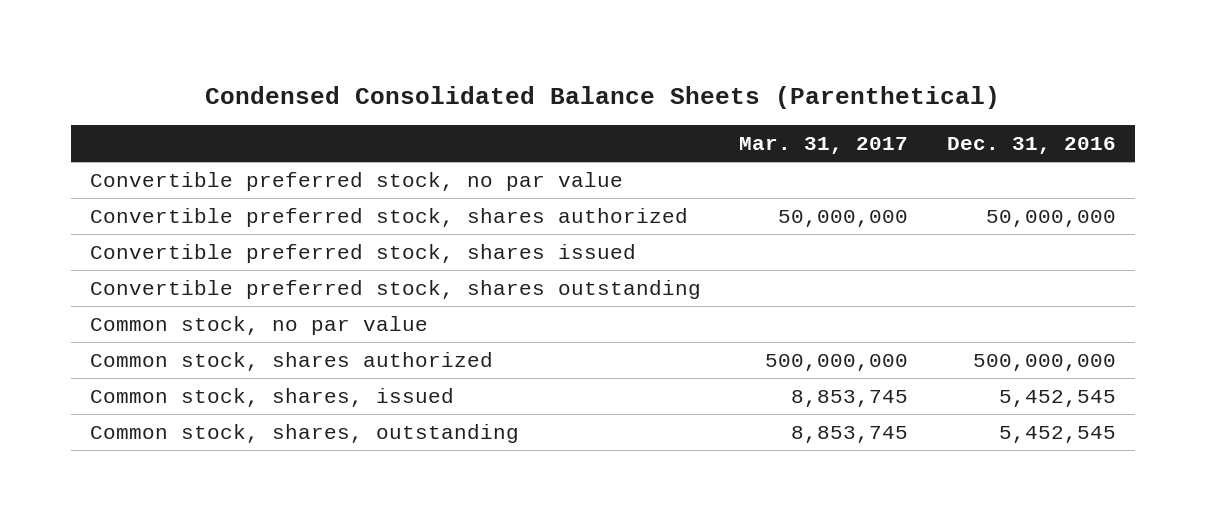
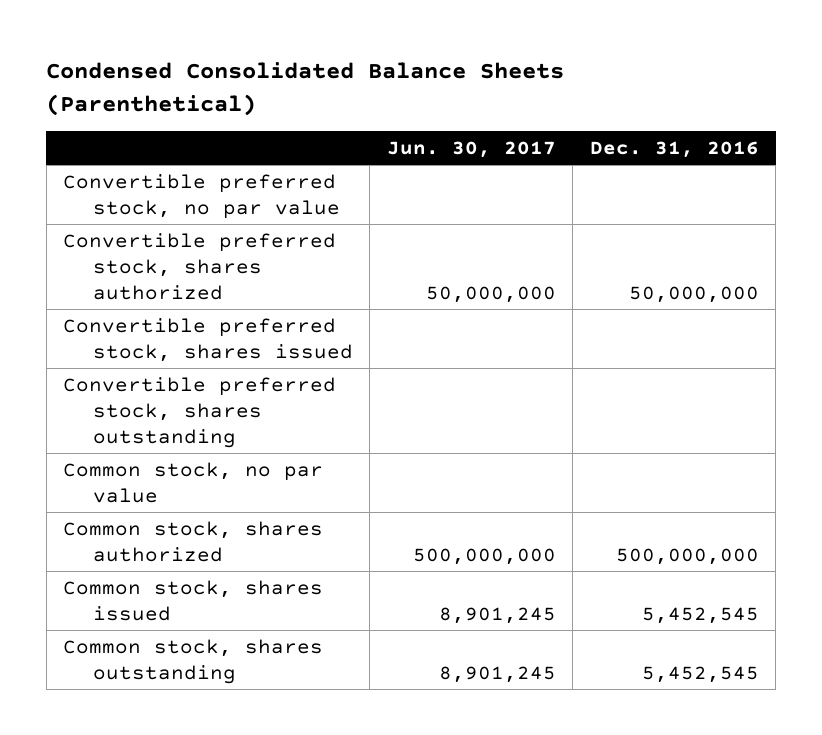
[739,137,909,155] Mar. 31, 2017 -> none
none -> [386,140,556,158] Jun. 30, 2017
[90,388,455,408] Common stock, shares, issued -> [63,579,324,621] Common stock, shares issued
[90,424,520,444] Common stock, shares, outstanding -> [63,638,324,684] Common stock, shares outstanding

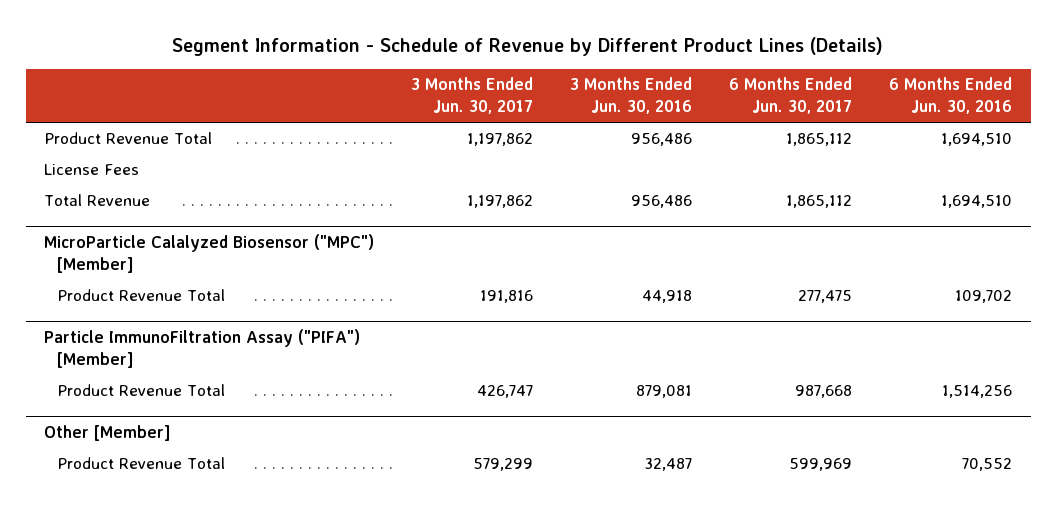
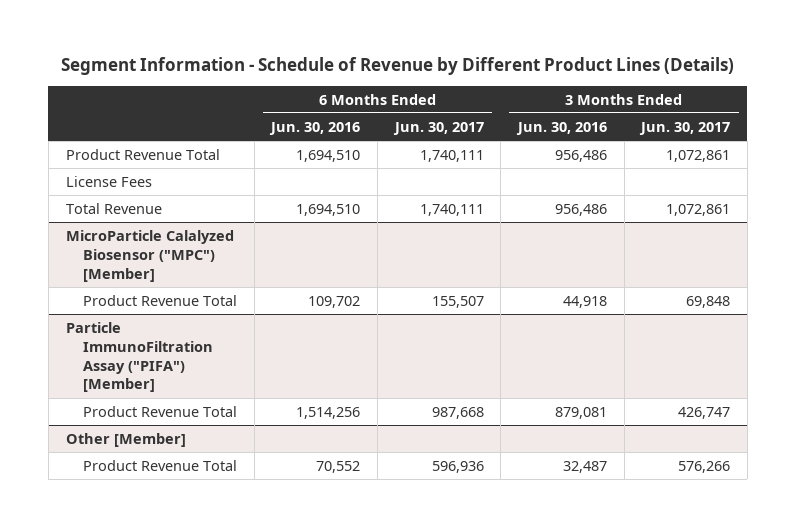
[467,133,534,147] 1,197,862 -> [666,149,731,162] 1,072,861
[786,133,853,147] 1,865,112 -> [419,149,484,162] 1,740,111
[467,195,534,209] 1,197,862 -> [666,203,731,216] 1,072,861
[786,195,853,209] 1,865,112 -> [419,203,484,216] 1,740,111
[480,290,534,304] 191,816 -> [686,295,731,308] 69,848
[798,290,853,304] 277,475 -> [431,295,484,308] 155,507
[473,458,534,472] 579,299 -> [678,460,731,473] 576,266
[789,458,853,472] 599,969 -> [431,460,484,473] 596,936

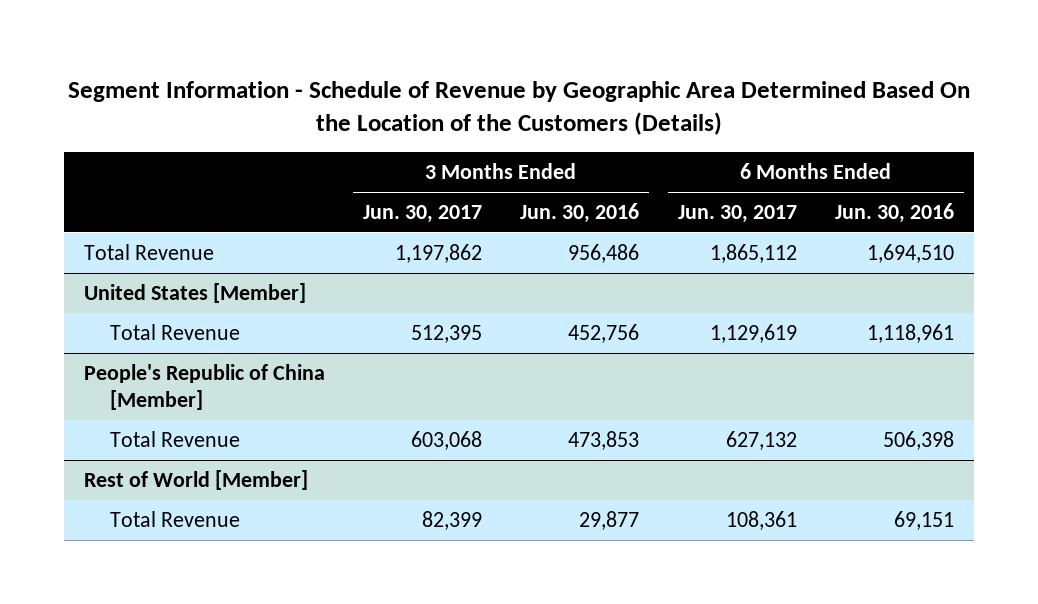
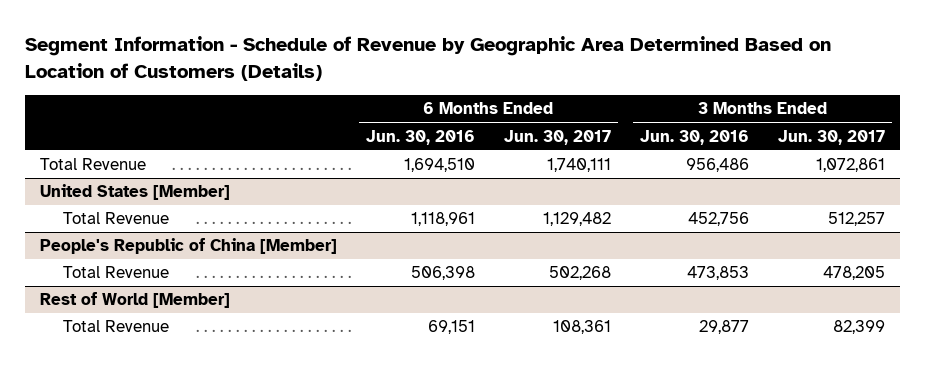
[67,80,970,135] Segment Information - Schedule of Revenue by Geographic Area Determined Based On the Location of the Customers (Details) -> [25,36,832,81] Segment Information - Schedule of Revenue by Geographic Area Determined Based on Location of Customers (Details)
[395,243,483,263] 1,197,862 -> [816,158,886,173] 1,072,861
[709,243,797,263] 1,865,112 -> [546,158,611,173] 1,740,111
[411,324,483,343] 512,395 -> [828,212,886,227] 512,257
[709,323,797,343] 1,129,619 -> [542,212,611,227] 1,129,482
[411,430,483,450] 603,068 -> [823,266,886,281] 478,205
[725,430,797,450] 627,132 -> [548,266,611,281] 502,268

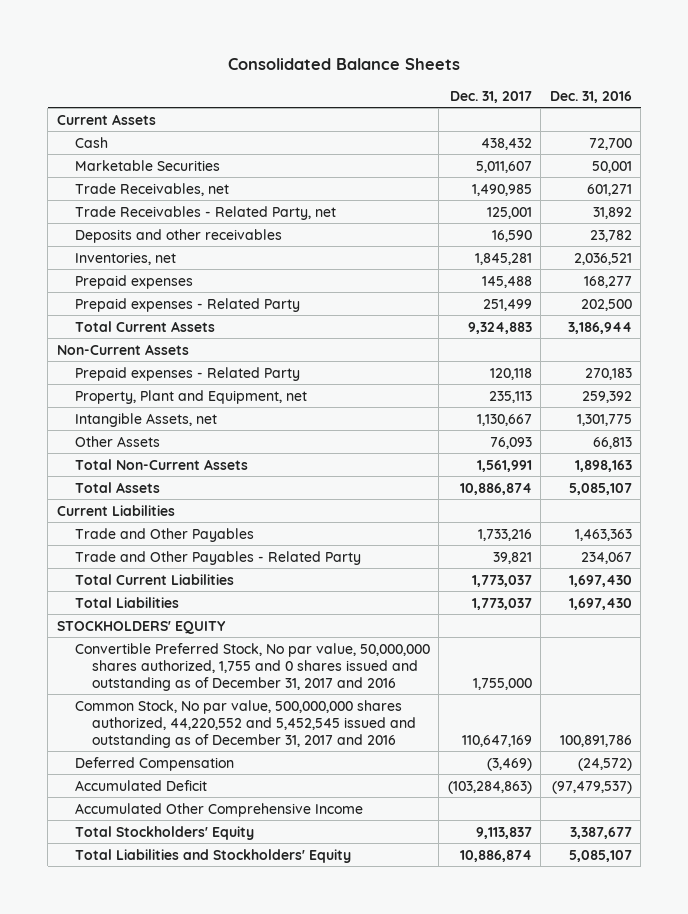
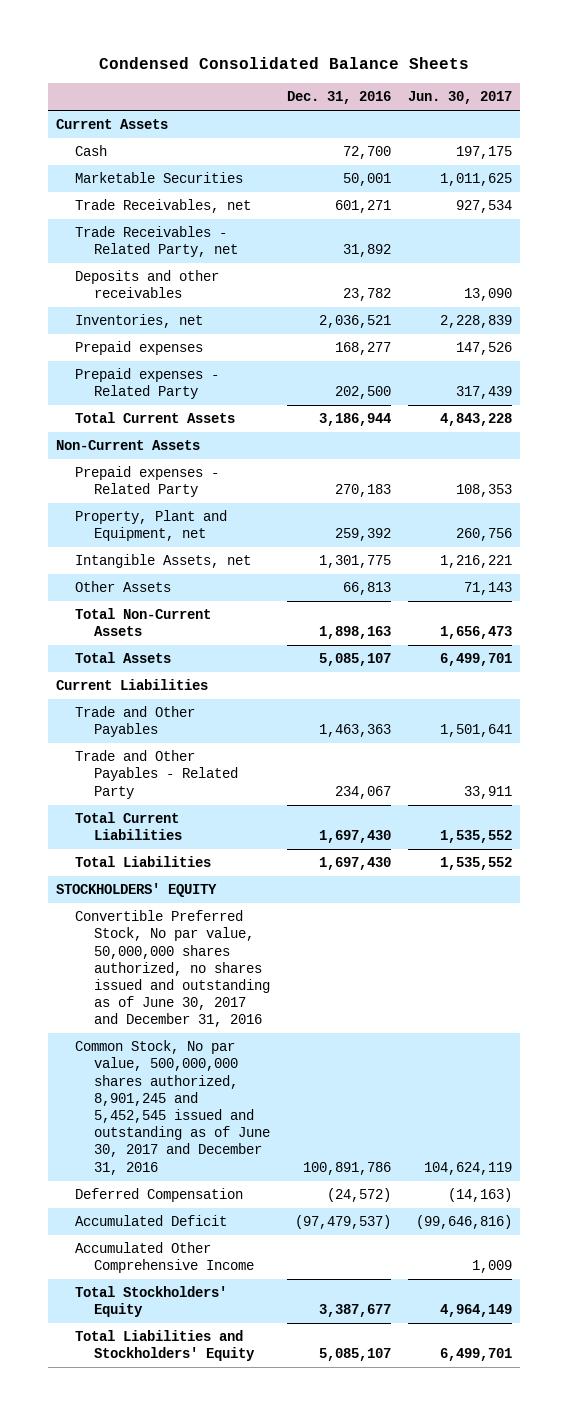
[228,57,461,70] Consolidated Balance Sheets -> [99,57,470,70] Condensed Consolidated Balance Sheets
[449,90,532,103] Dec. 31, 2017 -> none
none -> [407,91,512,105] Jun. 30, 2017
[74,642,430,691] Convertible Preferred Stock, No par value, 50,000,000 shares authorized, 1,755 and 0 shares issued and outstanding as of December 31, 2017 and 2016 -> [75,910,271,1028] Convertible Preferred Stock, No par value, 50,000,000 shares authorized, no shares issued and outstanding as of June 30, 2017 and December 31, 2016
[74,699,417,748] Common Stock, No par value, 500,000,000 shares authorized, 44,220,552 and 5,452,545 issued and outstanding as of December 31, 2017 and 2016 -> [75,1040,271,1175] Common Stock, No par value, 500,000,000 shares authorized, 8,901,245 and 5,452,545 issued and outstanding as of June 30, 2017 and December 31, 2016

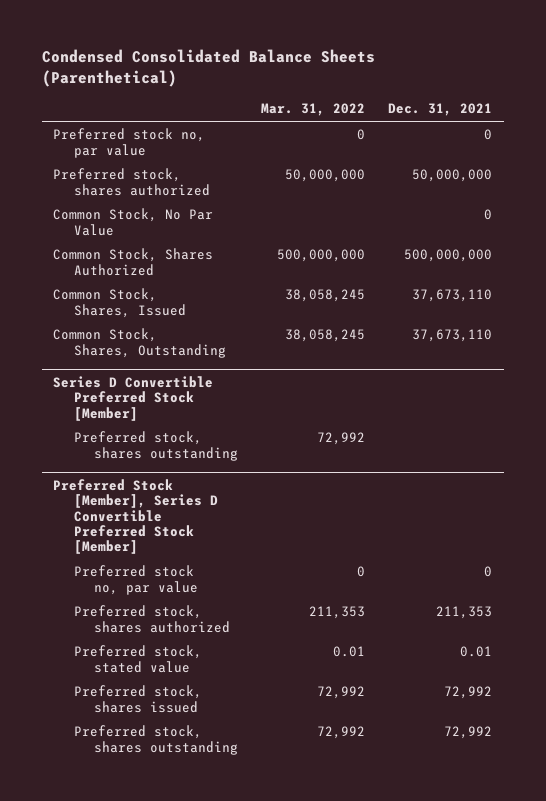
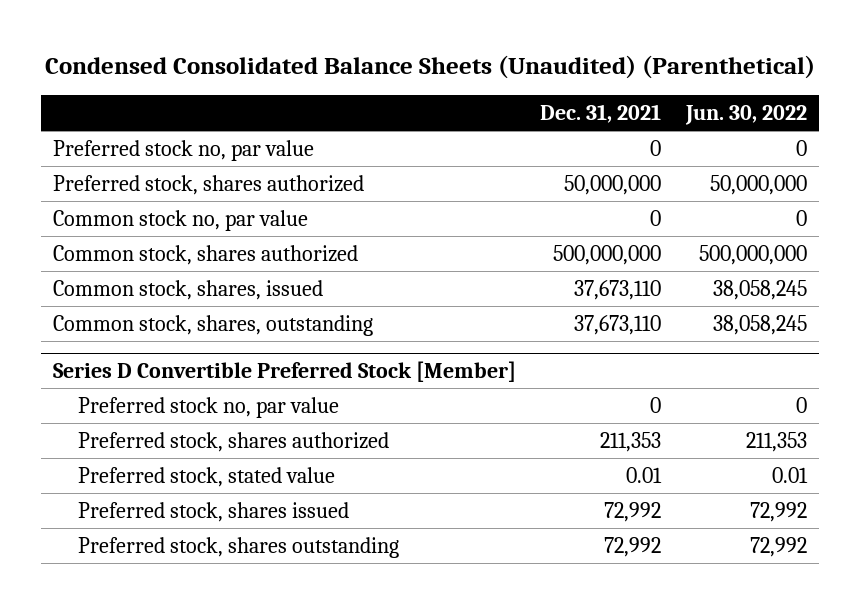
[41,49,375,88] Condensed Consolidated Balance Sheets (Parenthetical) -> [44,55,815,80] Condensed Consolidated Balance Sheets (Unaudited) (Parenthetical)
[261,103,366,117] Mar. 31, 2022 -> none
none -> [684,105,807,126] Jun. 30, 2022
[53,208,214,236] Common Stock, No Par Value -> [53,209,309,231] Common stock no, par value
[53,248,214,276] Common Stock, Shares Authorized -> [53,244,359,265] Common stock, shares authorized
[53,288,186,318] Common Stock, Shares, Issued -> [53,279,324,300] Common stock, shares, issued
[53,328,226,358] Common Stock, Shares, Outstanding -> [53,314,374,336] Common stock, shares, outstanding
[73,431,238,461] Preferred stock, shares outstanding -> none
[53,478,218,555] Preferred Stock [Member], Series D Convertible Preferred Stock [Member] -> none

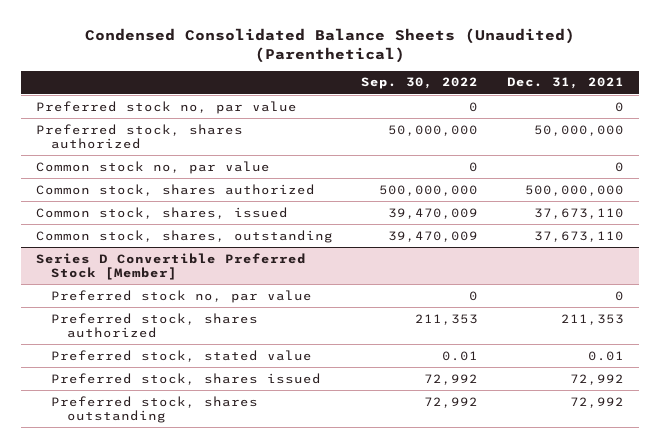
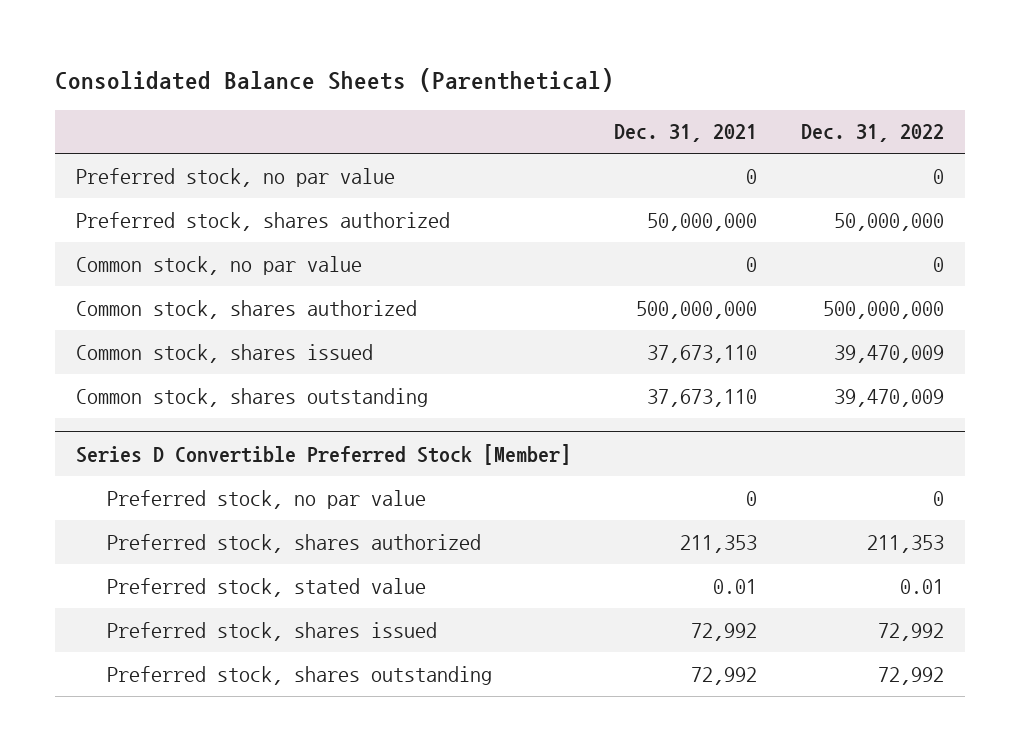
[84,27,575,63] Condensed Consolidated Balance Sheets (Unaudited) (Parenthetical) -> [54,68,614,93] Consolidated Balance Sheets (Parenthetical)
[361,77,479,90] Sep. 30, 2022 -> none
none -> [800,124,944,143] Dec. 31, 2022
[35,100,297,114] Preferred stock no, par value -> [76,167,396,187] Preferred stock, no par value
[35,160,270,174] Common stock no, par value -> [76,255,363,275] Common stock, no par value
[35,206,288,219] Common stock, shares, issued -> [76,343,374,363] Common stock, shares issued
[35,229,333,243] Common stock, shares, outstanding -> [76,387,429,407] Common stock, shares outstanding
[51,289,313,303] Preferred stock no, par value -> [107,489,427,509] Preferred stock, no par value

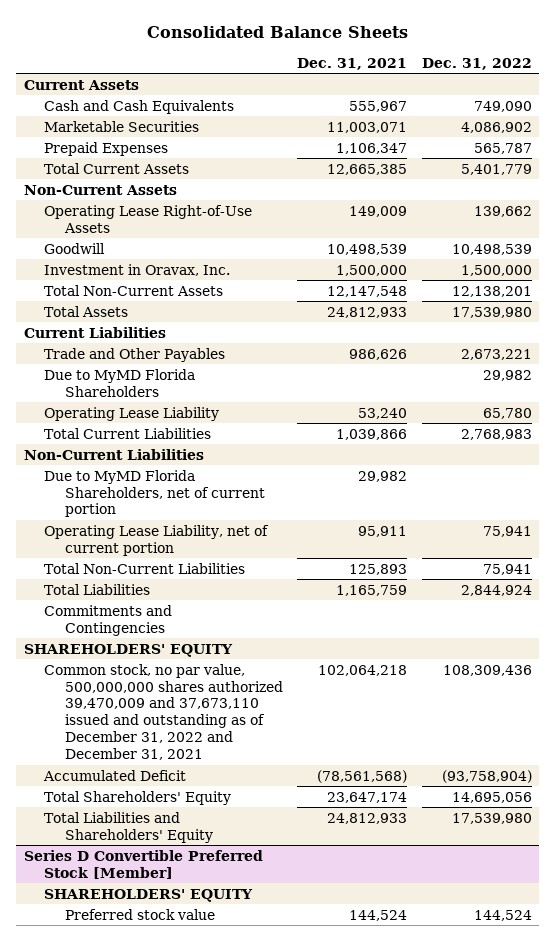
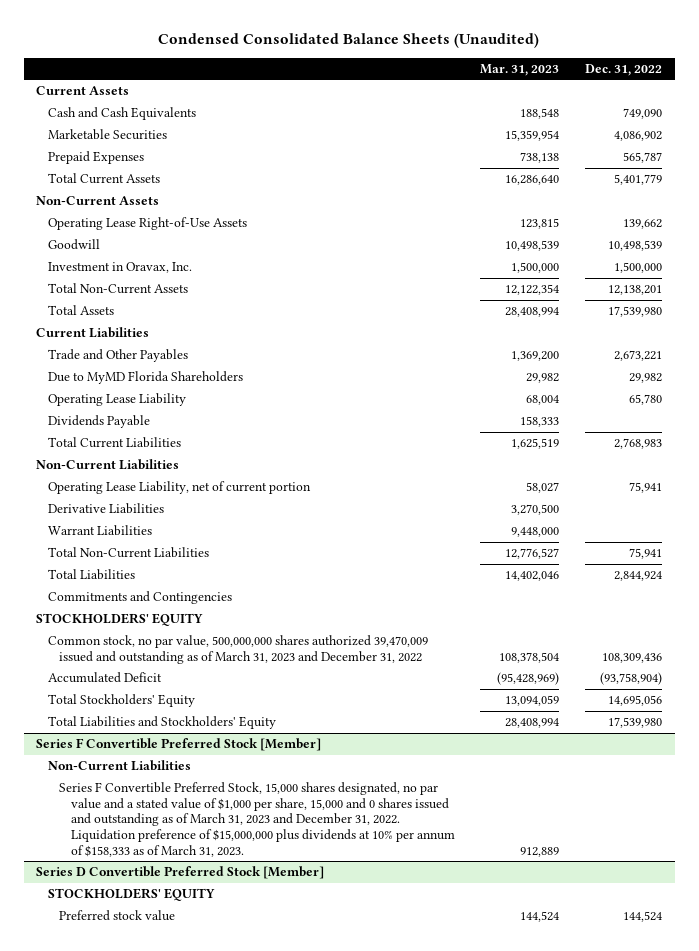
[146,26,408,39] Consolidated Balance Sheets -> [158,33,540,49] Condensed Consolidated Balance Sheets (Unaudited)
[297,57,408,70] Dec. 31, 2021 -> none
none -> [480,63,560,76] Mar. 31, 2023
none -> [47,415,150,429] Dividends Payable
[44,469,265,518] Due to MyMD Florida Shareholders, net of current portion -> none
none -> [47,503,164,515] Derivative Liabilities
none -> [47,525,152,537] Warrant Liabilities
[23,643,233,657] SHAREHOLDERS' EQUITY -> [36,613,204,627] STOCKHOLDERS' EQUITY
[44,663,283,761] Common stock, no par value, 500,000,000 shares authorized 39,470,009 and 37,673,110 issued and outstanding as of December 31, 2022 and December 31, 2021 -> [47,635,428,664] Common stock, no par value, 500,000,000 shares authorized 39,470,009 issued and outstanding as of March 31, 2023 and December 31, 2022
[44,790,232,805] Total Shareholders' Equity -> [47,694,195,708] Total Stockholders' Equity
[44,811,213,843] Total Liabilities and Shareholders' Equity -> [47,716,276,730] Total Liabilities and Stockholders' Equity
none -> [36,738,322,752] Series F Convertible Preferred Stock [Member]
none -> [47,760,191,772] Non-Current Liabilities
none -> [59,782,455,857] Series F Convertible Preferred Stock, 15,000 shares designated, no par value and a stated value of $1,000 per share, 15,000 and 0 shares issued and outstanding as of March 31, 2023 and December 31, 2022. Liquidation preference of $15,000,000 plus dividends at 10% per annum of $158,333 as of March 31, 2023.
[44,888,254,902] SHAREHOLDERS' EQUITY -> [47,888,215,902] STOCKHOLDERS' EQUITY

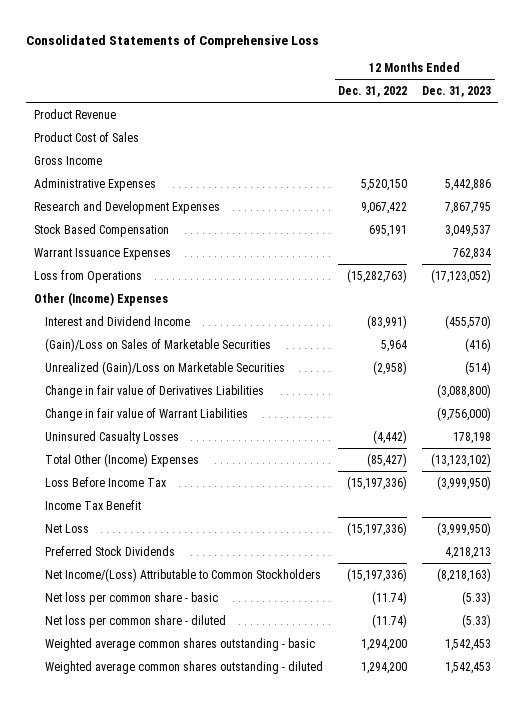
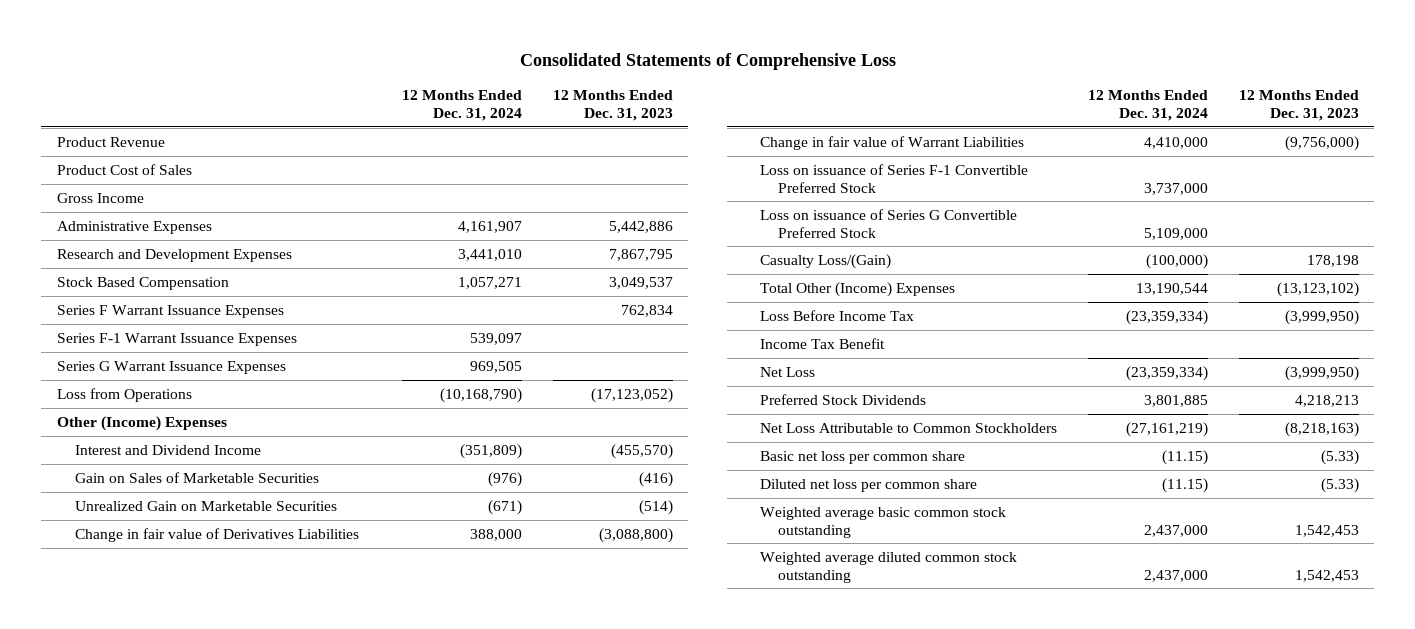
[338,86,408,98] Dec. 31, 2022 -> none
none -> [402,90,523,122] 12 Months Ended Dec. 31, 2024
[33,247,171,260] Warrant Issuance Expenses -> [56,304,284,318] Series F Warrant Issuance Expenses
none -> [56,332,297,346] Series F-1 Warrant Issuance Expenses
none -> [56,360,286,374] Series G Warrant Issuance Expenses
[45,337,272,352] (Gain)/Loss on Sales of Marketable Securities -> [74,471,319,483] Gain on Sales of Marketable Securities
[45,360,286,375] Unrealized (Gain)/Loss on Marketable Securities -> [74,500,337,511] Unrealized Gain on Marketable Securities
none -> [760,163,1029,193] Loss on issuance of Series F-1 Convertible Preferred Stock
none -> [760,208,1018,238] Loss on issuance of Series G Convertible Preferred Stock
[45,430,180,444] Uninsured Casualty Losses -> [760,253,892,269] Casualty Loss/(Gain)
[45,567,322,582] Net Income/(Loss) Attributable to Common Stockholders -> [760,422,1058,433] Net Loss Attributable to Common Stockholders
[45,591,219,605] Net loss per common share - basic -> [760,450,966,464] Basic net loss per common share
[45,614,227,628] Net loss per common share - diluted -> [760,478,978,492] Diluted net loss per common share
[45,637,316,651] Weighted average common shares outstanding - basic -> [760,506,1007,538] Weighted average basic common stock outstanding
[45,660,324,674] Weighted average common shares outstanding - diluted -> [760,551,1018,583] Weighted average diluted common stock outstanding

